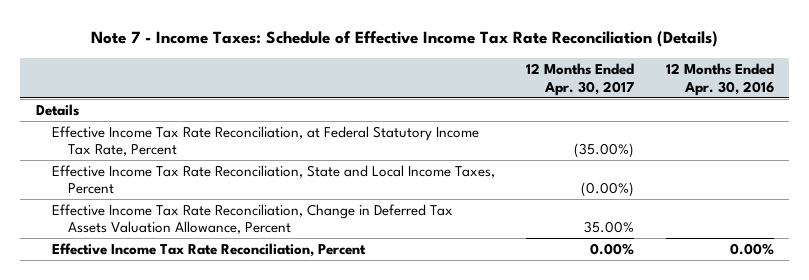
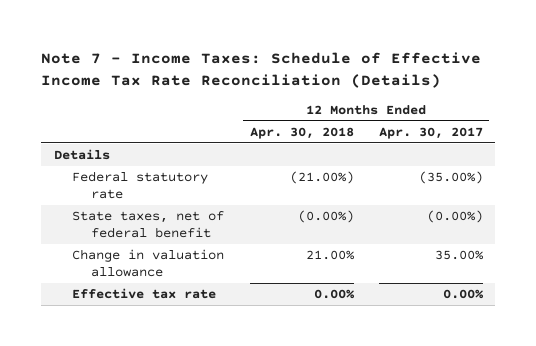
[665,63,774,96] 12 Months Ended Apr. 30, 2016 -> none
none -> [249,126,354,139] Apr. 30, 2018
[51,125,479,157] Effective Income Tax Rate Reconciliation, at Federal Statutory Income Tax Rate, Percent -> [72,171,209,200] Federal statutory rate
[51,164,495,195] Effective Income Tax Rate Reconciliation, State and Local Income Taxes, Percent -> [72,211,225,239] State taxes, net of federal benefit
[51,203,453,235] Effective Income Tax Rate Reconciliation, Change in Deferred Tax Assets Valuation Allowance, Percent -> [72,249,225,278] Change in valuation allowance
[51,242,366,257] Effective Income Tax Rate Reconciliation, Percent -> [72,288,217,300] Effective tax rate

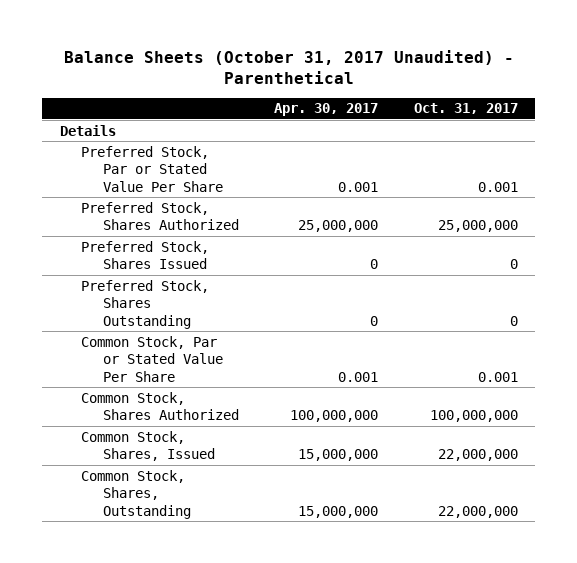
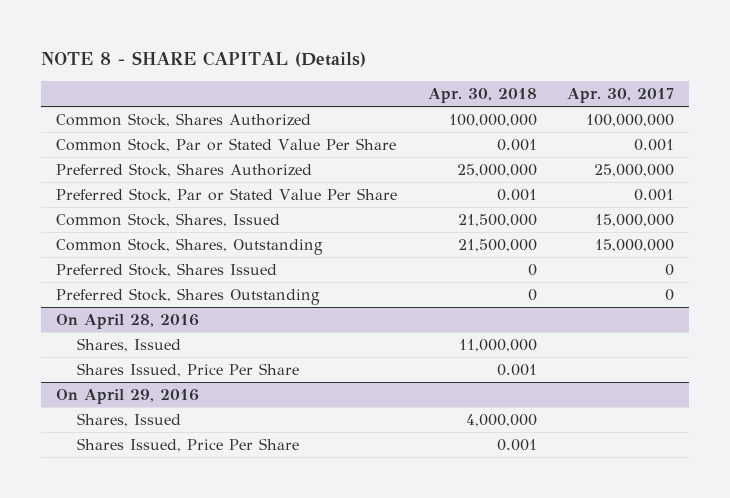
[63,50,514,85] Balance Sheets (October 31, 2017 Unaudited) - Parenthetical -> [40,51,366,68] NOTE 8 - SHARE CAPITAL (Details)
[413,103,518,115] Oct. 31, 2017 -> none
none -> [427,88,537,104] Apr. 30, 2018
[59,124,116,136] Details -> none
[81,335,223,382] Common Stock, Par or Stated Value Per Share -> [56,137,397,152] Common Stock, Par or Stated Value Per Share
[81,201,239,231] Preferred Stock, Shares Authorized -> [56,162,313,177] Preferred Stock, Shares Authorized
[81,145,223,192] Preferred Stock, Par or Stated Value Per Share -> [56,187,398,202] Preferred Stock, Par or Stated Value Per Share
[81,240,210,270] Preferred Stock, Shares Issued -> [56,262,278,277] Preferred Stock, Shares Issued
[81,279,210,329] Preferred Stock, Shares Outstanding -> [56,287,321,305] Preferred Stock, Shares Outstanding
none -> [56,313,200,329] On April 28, 2016
none -> [76,337,181,352] Shares, Issued
none -> [76,362,299,377] Shares Issued, Price Per Share
none -> [56,388,200,404] On April 29, 2016
none -> [76,412,181,427] Shares, Issued
none -> [76,437,299,452] Shares Issued, Price Per Share

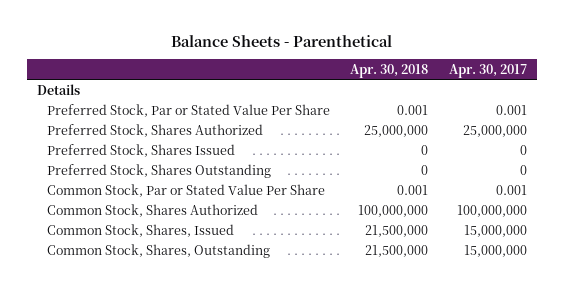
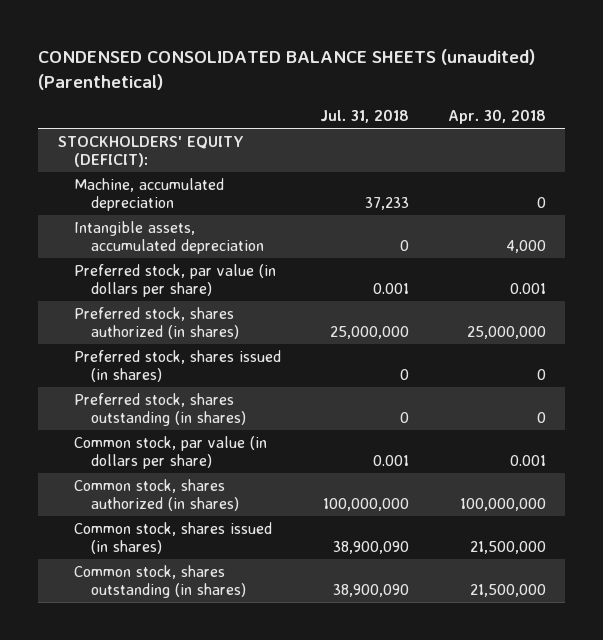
[170,34,392,47] Balance Sheets - Parenthetical -> [38,49,536,90] CONDENSED CONSOLIDATED BALANCE SHEETS (unaudited) (Parenthetical)
[448,63,527,78] Apr. 30, 2017 -> none
none -> [319,109,409,124] Jul. 31, 2018
[37,83,81,95] Details -> none
none -> [57,135,244,167] STOCKHOLDERS' EQUITY (DEFICIT):
none -> [74,177,225,211] Machine, accumulated depreciation
none -> [74,220,264,254] Intangible assets, accumulated depreciation
[46,103,330,117] Preferred Stock, Par or Stated Value Per Share -> [74,263,277,297] Preferred stock, par value (in dollars per share)
[46,123,263,137] Preferred Stock, Shares Authorized -> [74,306,239,339] Preferred stock, shares authorized (in shares)
[46,143,235,157] Preferred Stock, Shares Issued -> [74,349,282,382] Preferred stock, shares issued (in shares)
[46,163,271,178] Preferred Stock, Shares Outstanding -> [74,392,246,426] Preferred stock, shares outstanding (in shares)
[46,183,325,197] Common Stock, Par or Stated Value Per Share -> [74,435,268,469] Common stock, par value (in dollars per share)
[46,203,258,217] Common Stock, Shares Authorized -> [74,478,239,511] Common stock, shares authorized (in shares)
[46,223,234,237] Common Stock, Shares, Issued -> [74,521,273,554] Common stock, shares issued (in shares)
[46,243,270,258] Common Stock, Shares, Outstanding -> [74,564,246,598] Common stock, shares outstanding (in shares)

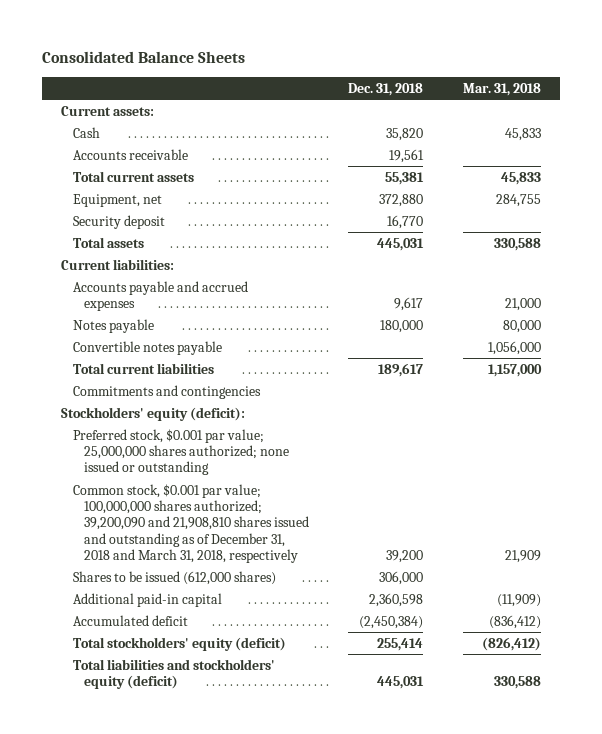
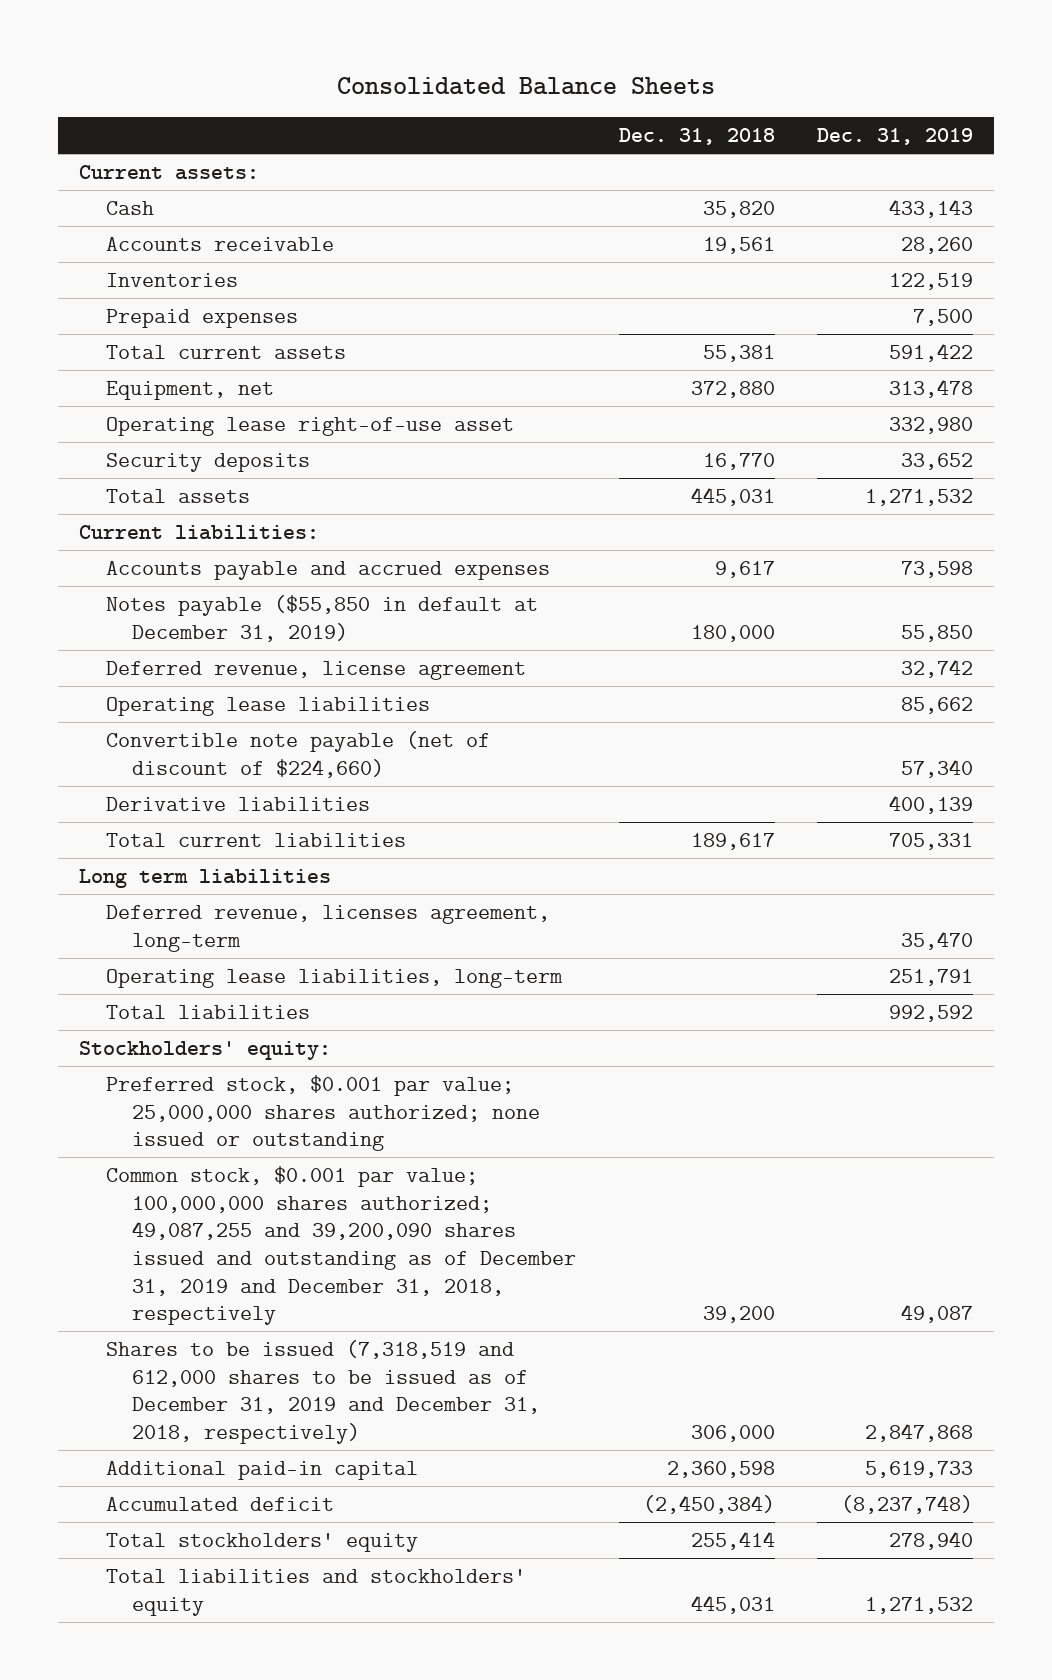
[462,82,541,96] Mar. 31, 2018 -> none
none -> [817,128,974,146] Dec. 31, 2019
none -> [105,273,238,288] Inventories
none -> [105,309,298,329] Prepaid expenses
none -> [105,417,514,437] Operating lease right-of-use asset
[72,214,165,229] Security deposit -> [105,453,310,473] Security deposits
[72,318,154,333] Notes payable -> [105,595,538,642] Notes payable ($55,850 in default at December 31, 2019)
none -> [105,661,526,681] Deferred revenue, license agreement
none -> [105,697,430,717] Operating lease liabilities
[72,340,222,355] Convertible notes payable -> [105,731,490,778] Convertible note payable (net of discount of $224,660)
none -> [105,797,370,812] Derivative liabilities
[72,384,261,399] Commitments and contingencies -> none
none -> [79,869,332,889] Long term liabilities
none -> [105,905,550,952] Deferred revenue, licenses agreement, long-term
none -> [105,969,563,989] Operating lease liabilities, long-term
none -> [105,1005,310,1020] Total liabilities
[61,406,246,421] Stockholders' equity (deficit): -> [79,1041,332,1061] Stockholders' equity:
[72,483,310,564] Common stock, $0.001 par value; 100,000,000 shares authorized; 39,200,090 and 21,908,810 shares issued and outstanding as of December 31, 2018 and March 31, 2018, respectively -> [105,1166,577,1326] Common stock, $0.001 par value; 100,000,000 shares authorized; 49,087,255 and 39,200,090 shares issued and outstanding as of December 31, 2019 and December 31, 2018, respectively
[72,570,276,585] Shares to be issued (612,000 shares) -> [105,1340,541,1444] Shares to be issued (7,318,519 and 612,000 shares to be issued as of December 31, 2019 and December 31, 2018, respectively)
[72,636,286,651] Total stockholders' equity (deficit) -> [105,1533,418,1553] Total stockholders' equity
[72,658,275,690] Total liabilities and stockholders' equity (deficit) -> [105,1569,526,1616] Total liabilities and stockholders' equity

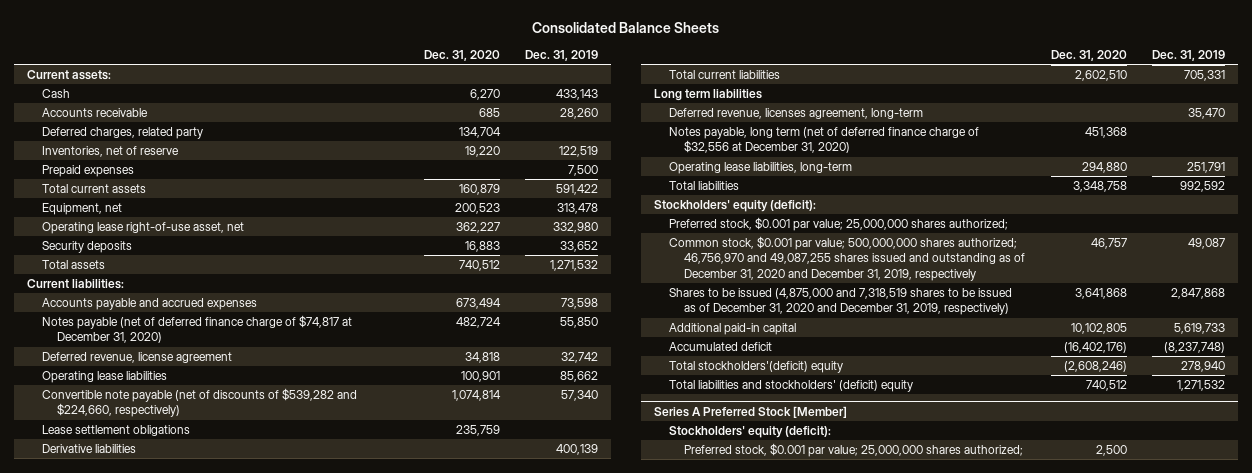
[618,128,775,146] Dec. 31, 2018 -> none
none -> [423,49,500,61] Dec. 31, 2020
none -> [41,127,203,140] Deferred charges, related party
[105,273,238,288] Inventories -> [41,146,179,158] Inventories, net of reserve
[105,417,514,437] Operating lease right-of-use asset -> [41,222,244,235] Operating lease right-of-use asset, net
[105,595,538,642] Notes payable ($55,850 in default at December 31, 2019) -> [41,315,352,344] Notes payable (net of deferred finance charge of $74,817 at December 31, 2020)
[105,731,490,778] Convertible note payable (net of discount of $224,660) -> [41,388,357,418] Convertible note payable (net of discounts of $539,282 and $224,660, respectively)
none -> [41,425,190,437] Lease settlement obligations
none -> [669,127,980,154] Notes payable, long term (net of deferred finance charge of $32,556 at December 31, 2020)
[79,1041,332,1061] Stockholders' equity: -> [653,200,816,213] Stockholders' equity (deficit):
[105,1075,541,1152] Preferred stock, $0.001 par value; 25,000,000 shares authorized; none issued or outstanding -> [669,217,1009,232] Preferred stock, $0.001 par value; 25,000,000 shares authorized;
[105,1166,577,1326] Common stock, $0.001 par value; 100,000,000 shares authorized; 49,087,255 and 39,200,090 shares issued and outstanding as of December 31, 2019 and December 31, 2018, respectively -> [669,236,1026,281] Common stock, $0.001 par value; 500,000,000 shares authorized; 46,756,970 and 49,087,255 shares issued and outstanding as of December 31, 2020 and December 31, 2019, respectively
[105,1340,541,1444] Shares to be issued (7,318,519 and 612,000 shares to be issued as of December 31, 2019 and December 31, 2018, respectively) -> [669,288,1013,316] Shares to be issued (4,875,000 and 7,318,519 shares to be issued as of December 31, 2020 and December 31, 2019, respectively)
[105,1533,418,1553] Total stockholders' equity -> [669,361,844,374] Total stockholders'(deficit) equity
[105,1569,526,1616] Total liabilities and stockholders' equity -> [669,380,914,393] Total liabilities and stockholders' (deficit) equity
none -> [653,405,847,418] Series A Preferred Stock [Member]
none -> [669,426,832,439] Stockholders' equity (deficit):
none -> [684,443,1024,458] Preferred stock, $0.001 par value; 25,000,000 shares authorized;

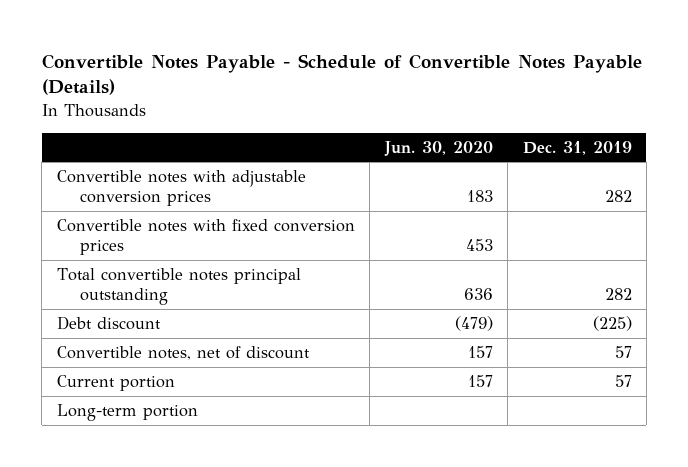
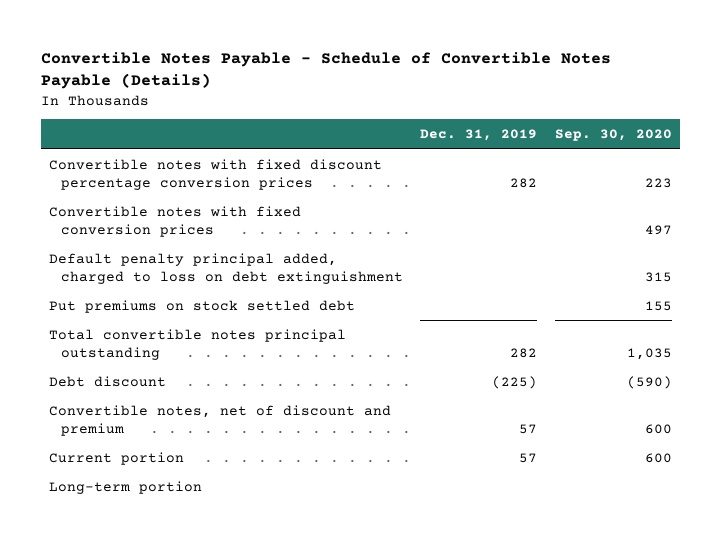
[383,140,493,156] Jun. 30, 2020 -> none
none -> [554,129,672,142] Sep. 30, 2020
[56,170,306,207] Convertible notes with adjustable conversion prices -> [49,158,383,190] Convertible notes with fixed discount percentage conversion prices
none -> [49,252,403,284] Default penalty principal added, charged to loss on debt extinguishment
none -> [49,299,356,313] Put premiums on stock settled debt
[56,346,310,361] Convertible notes, net of discount -> [49,404,392,436] Convertible notes, net of discount and premium

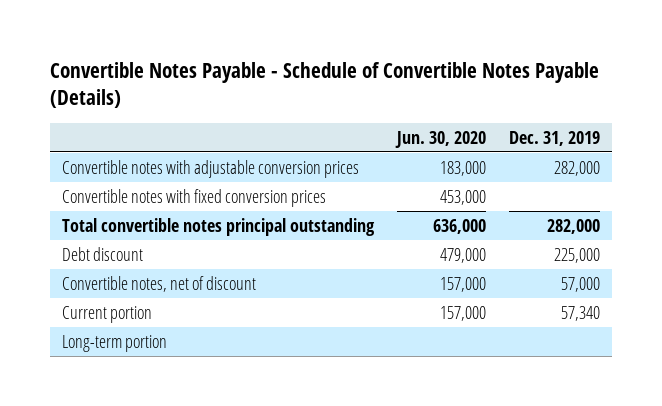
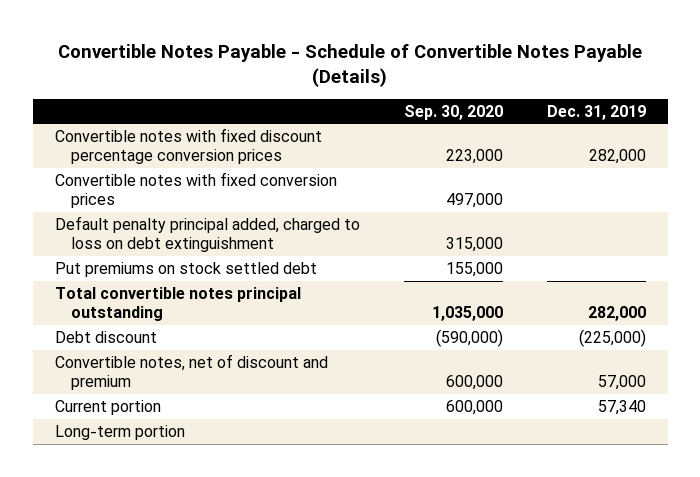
[394,130,486,148] Jun. 30, 2020 -> none
none -> [403,104,503,120] Sep. 30, 2020
[61,159,359,178] Convertible notes with adjustable conversion prices -> [54,128,322,165] Convertible notes with fixed discount percentage conversion prices
none -> [54,216,360,253] Default penalty principal added, charged to loss on debt extinguishment
none -> [54,262,317,278] Put premiums on stock settled debt
[553,247,600,263] 225,000 -> [578,329,646,348] (225,000)
[61,275,256,292] Convertible notes, net of discount -> [54,354,328,391] Convertible notes, net of discount and premium

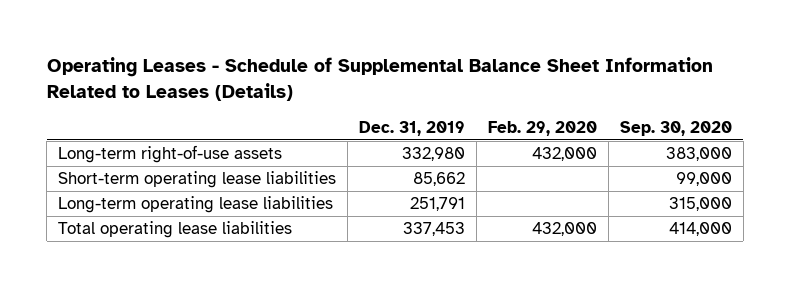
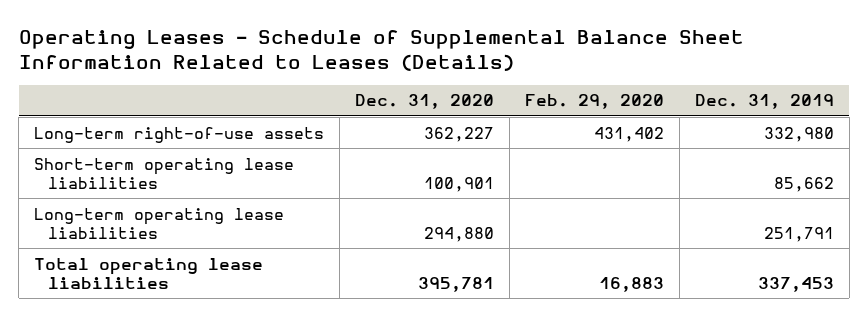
[619,121,732,137] Sep. 30, 2020 -> none
none -> [355,94,495,110] Dec. 31, 2020
[531,147,597,162] 432,000 -> [593,126,664,142] 431,402
[531,222,597,237] 432,000 -> [598,276,664,292] 16,883

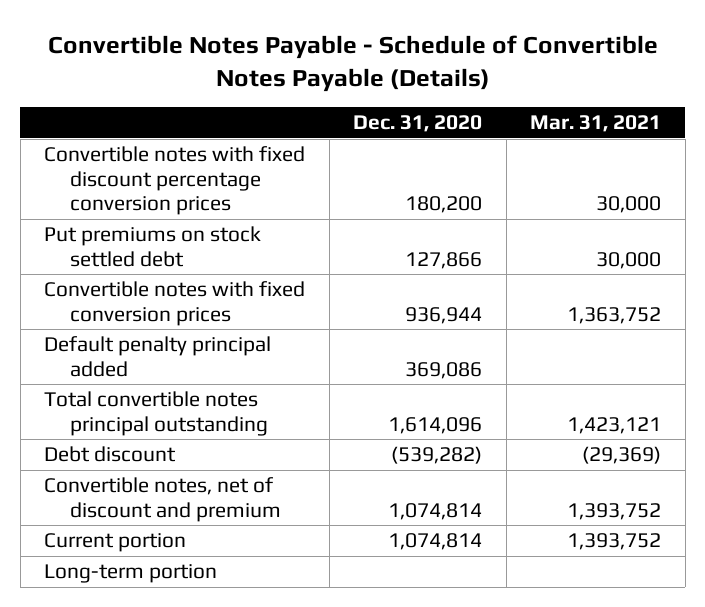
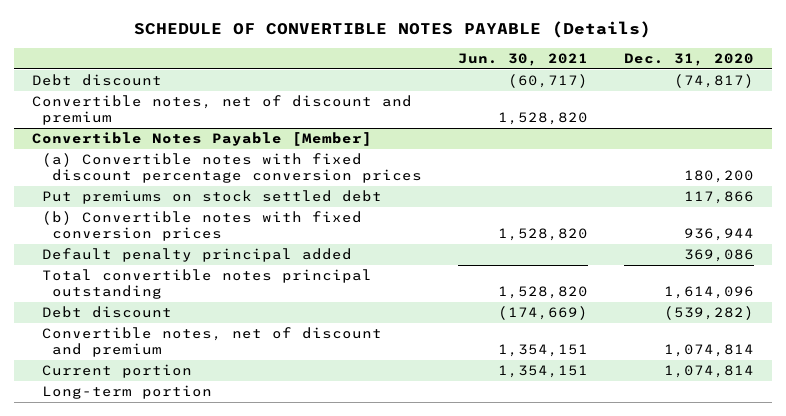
[47,35,658,92] Convertible Notes Payable - Schedule of Convertible Notes Payable (Details) -> [134,21,652,39] SCHEDULE OF CONVERTIBLE NOTES PAYABLE (Details)
[530,115,662,133] Mar. 31, 2021 -> none
none -> [458,52,589,66] Jun. 30, 2021
none -> [31,74,162,87] Debt discount
none -> [31,95,412,125] Convertible notes, net of discount and premium
none -> [31,132,372,147] Convertible Notes Payable [Member]
[44,146,306,216] Convertible notes with fixed discount percentage conversion prices -> [41,153,423,183] (a) Convertible notes with fixed discount percentage conversion prices
[405,251,483,269] 127,866 -> [684,191,755,205] 117,866
[44,281,306,326] Convertible notes with fixed conversion prices -> [41,211,362,241] (b) Convertible notes with fixed conversion prices

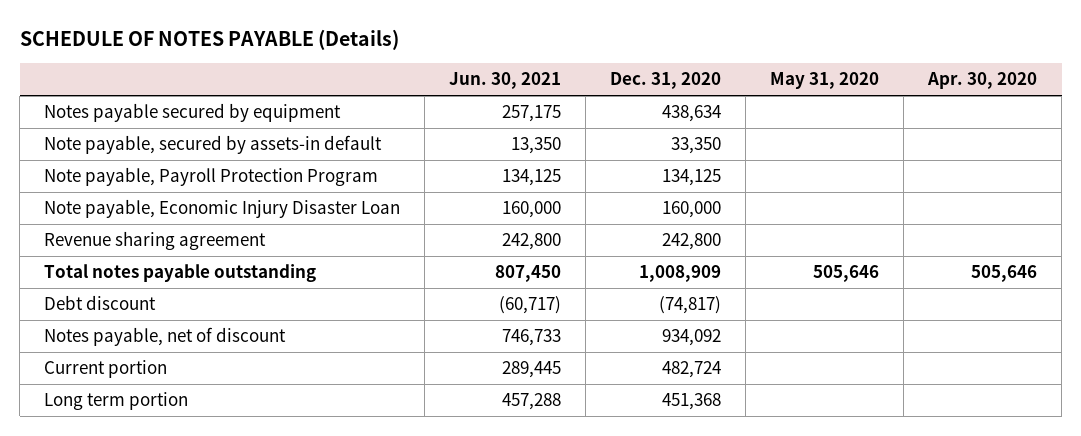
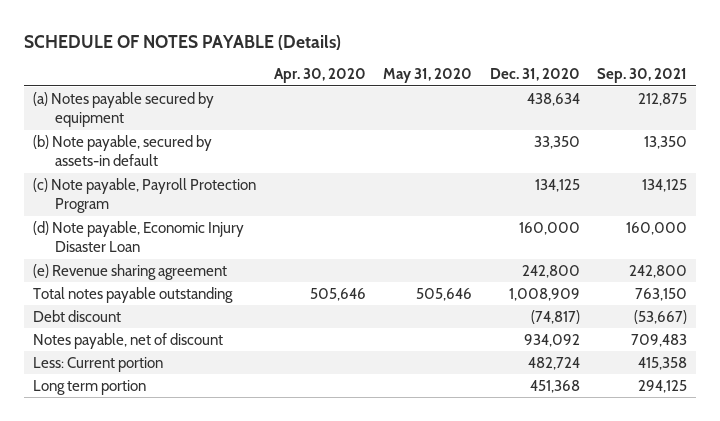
[449,72,562,90] Jun. 30, 2021 -> none
none -> [597,68,688,84] Sep. 30, 2021
[44,103,342,123] Notes payable secured by equipment -> [32,91,214,128] (a) Notes payable secured by equipment
[44,135,383,155] Note payable, secured by assets-in default -> [32,134,212,167] (b) Note payable, secured by assets-in default
[44,167,379,187] Note payable, Payroll Protection Program -> [32,177,256,214] (c) Note payable, Payroll Protection Program
[44,199,401,219] Note payable, Economic Injury Disaster Loan -> [32,220,244,253] (d) Note payable, Economic Injury Disaster Loan
[44,231,267,251] Revenue sharing agreement -> [32,263,227,280] (e) Revenue sharing agreement
[44,360,168,379] Current portion -> [32,356,163,372] Less: Current portion

